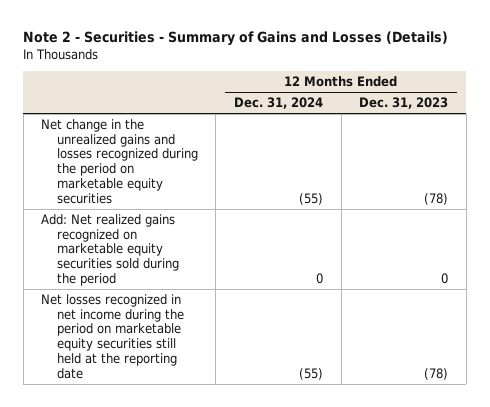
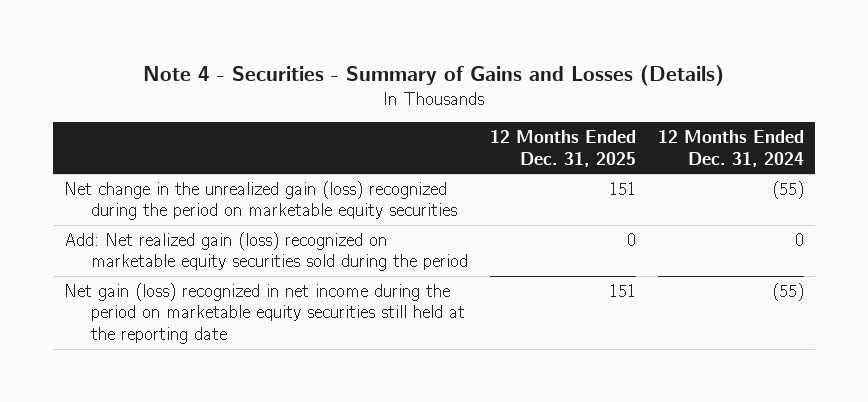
[23,31,449,47] Note 2 - Securities - Summary of Gains and Losses (Details) -> [142,64,724,86] Note 4 - Securities - Summary of Gains and Losses (Details)
[359,97,449,110] Dec. 31, 2023 -> none
none -> [490,130,637,167] 12 Months Ended Dec. 31, 2025
[41,118,198,204] Net change in the unrealized gains and losses recognized during the period on marketable equity securities -> [63,180,458,221] Net change in the unrealized gain (loss) recognized during the period on marketable equity securities
[41,213,179,287] Add: Net realized gains recognized on marketable equity securities sold during the period -> [63,231,469,272] Add: Net realized gain (loss) recognized on marketable equity securities sold during the period
[41,293,184,379] Net losses recognized in net income during the period on marketable equity securities still held at the reporting date -> [63,282,466,345] Net gain (loss) recognized in net income during the period on marketable equity securities still held at the reporting date

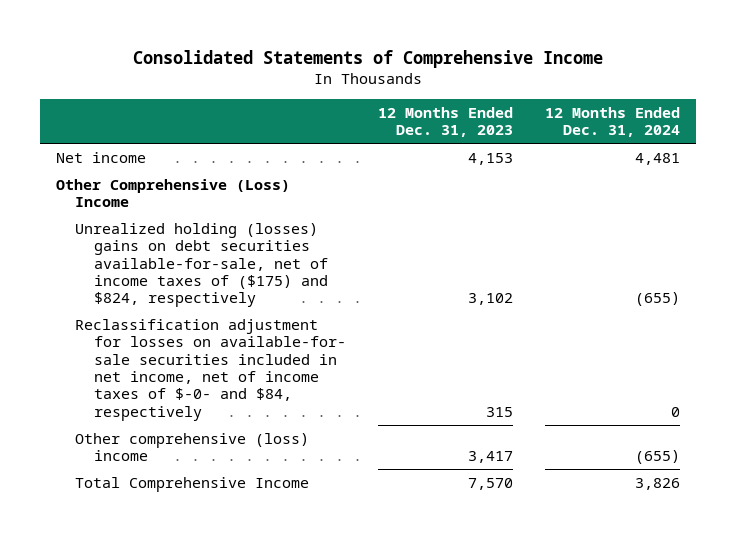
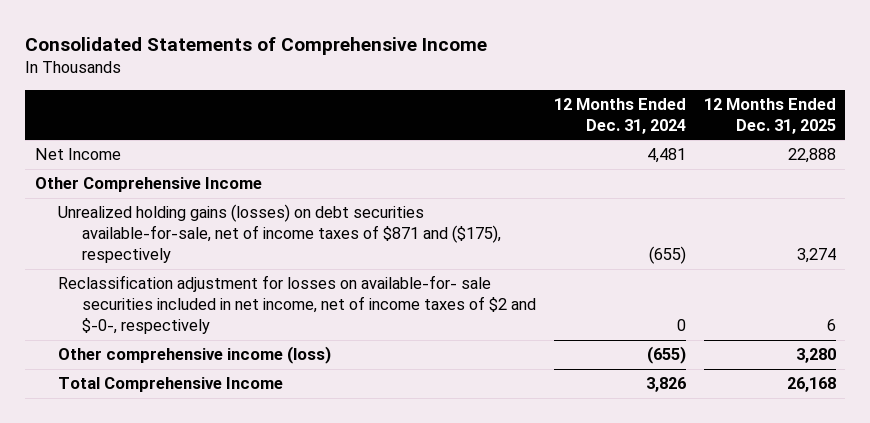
[378,106,514,138] 12 Months Ended Dec. 31, 2023 -> none
none -> [703,97,836,134] 12 Months Ended Dec. 31, 2025
[56,151,147,163] Net income -> [34,148,121,161] Net Income
[56,178,291,208] Other Comprehensive (Loss) Income -> [34,177,262,193] Other Comprehensive Income
[75,222,329,308] Unrealized holding (losses) gains on debt securities available-for-sale, net of income taxes of ($175) and $824, respectively -> [58,204,501,263] Unrealized holding gains (losses) on debt securities available-for-sale, net of income taxes of $871 and ($175), respectively
[75,318,347,421] Reclassification adjustment for losses on available-for- sale securities included in net income, net of income taxes of $-0- and $84, respectively -> [58,275,536,334] Reclassification adjustment for losses on available-for- sale securities included in net income, net of income taxes of $2 and $-0-, respectively
[75,432,310,462] Other comprehensive (loss) income -> [58,346,332,365] Other comprehensive income (loss)

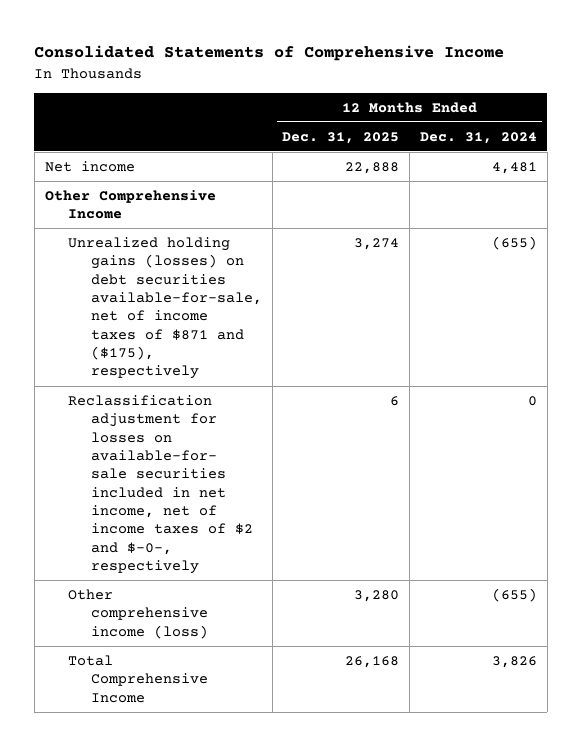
[34,148,121,161] Net Income -> [44,160,135,172] Net income

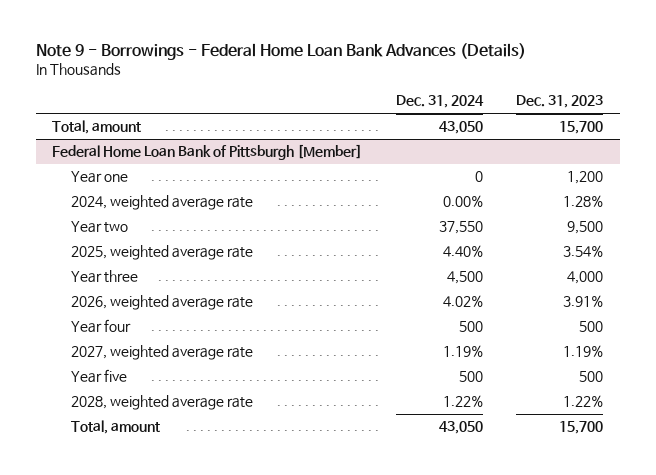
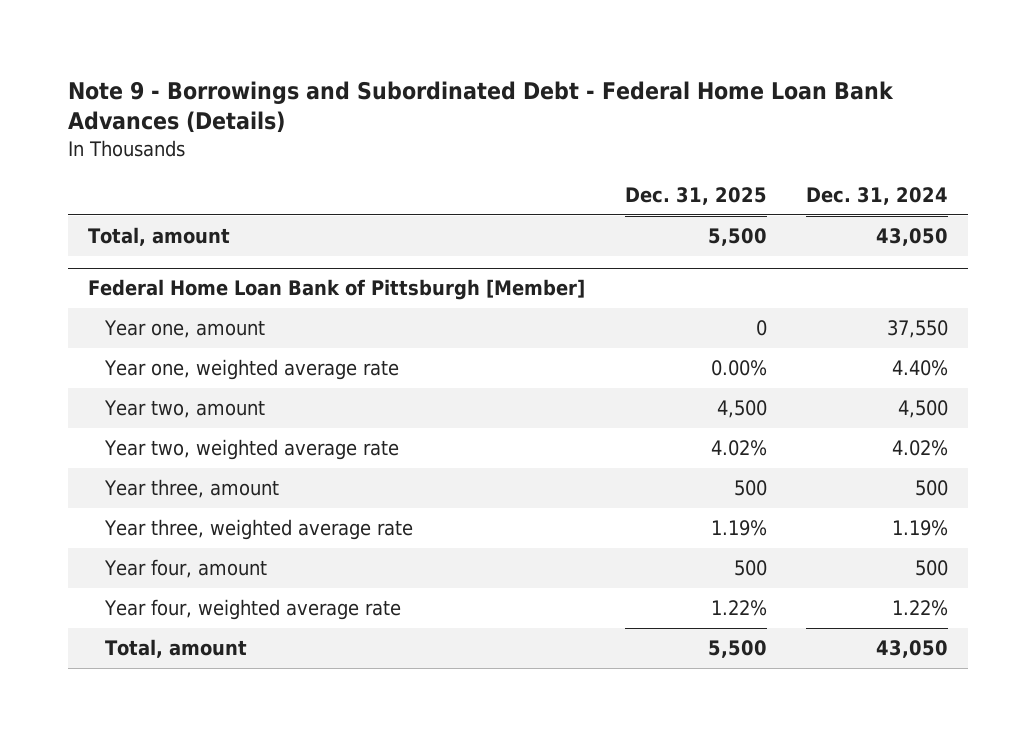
[35,43,526,61] Note 9 - Borrowings - Federal Home Loan Bank Advances (Details) -> [68,80,895,134] Note 9 - Borrowings and Subordinated Debt - Federal Home Loan Bank Advances (Details)
[516,95,604,109] Dec. 31, 2023 -> none
none -> [624,187,767,206] Dec. 31, 2025
[70,369,127,384] Year five -> none
[70,395,253,411] 2028, weighted average rate -> none
[70,171,128,184] Year one -> [103,319,265,338] Year one, amount
[474,171,483,183] 0 -> [887,319,949,338] 37,550
[70,195,253,211] 2024, weighted average rate -> [103,358,399,380] Year one, weighted average rate
[442,195,483,208] 0.00% -> [892,359,949,376] 4.40%
[70,221,128,234] Year two -> [103,399,265,418] Year two, amount
[438,221,483,235] 37,550 -> [898,399,949,418] 4,500
[70,245,253,261] 2025, weighted average rate -> [103,438,399,460] Year two, weighted average rate
[442,245,483,258] 4.40% -> [892,439,949,456] 4.02%
[70,270,138,284] Year three -> [103,478,279,498] Year three, amount
[446,271,483,285] 4,500 -> [915,479,949,496] 500
[70,295,253,311] 2026, weighted average rate -> [103,518,413,540] Year three, weighted average rate
[442,295,483,308] 4.02% -> [892,519,949,536] 1.19%
[70,319,131,334] Year four -> [103,558,267,578] Year four, amount
[70,345,253,361] 2027, weighted average rate -> [103,598,401,620] Year four, weighted average rate
[442,345,483,358] 1.19% -> [892,599,949,616] 1.22%

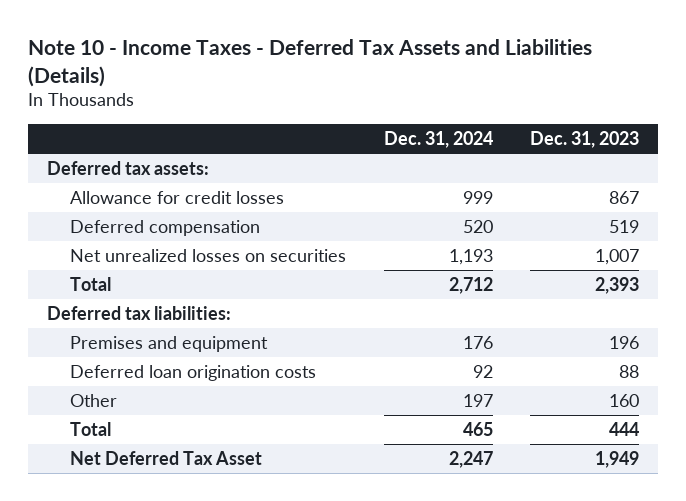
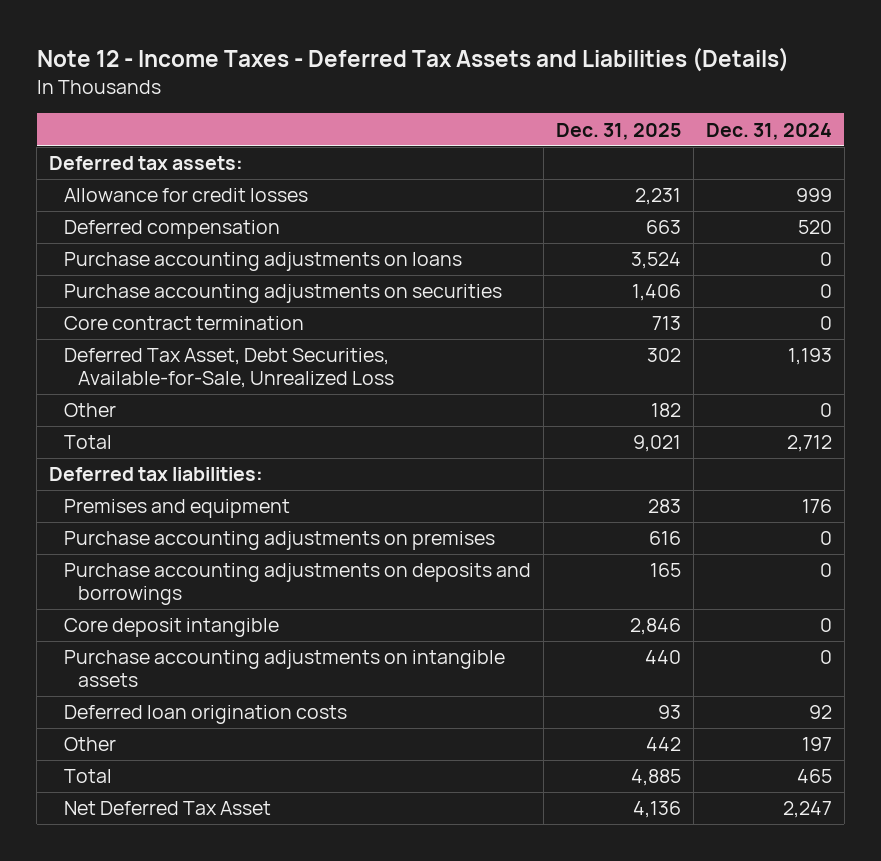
[27,39,592,87] Note 10 - Income Taxes - Deferred Tax Assets and Liabilities (Details) -> [36,47,789,73] Note 12 - Income Taxes - Deferred Tax Assets and Liabilities (Details)
[530,131,640,149] Dec. 31, 2023 -> none
none -> [555,122,681,140] Dec. 31, 2025
none -> [63,252,462,272] Purchase accounting adjustments on loans
none -> [63,284,502,304] Purchase accounting adjustments on securities
none -> [63,316,304,331] Core contract termination
[69,249,346,263] Net unrealized losses on securities -> [63,348,395,389] Deferred Tax Asset, Debt Securities, Available-for-Sale, Unrealized Loss
none -> [63,403,116,418] Other
none -> [63,531,495,551] Purchase accounting adjustments on premises
none -> [63,563,531,606] Purchase accounting adjustments on deposits and borrowings
none -> [63,618,279,638] Core deposit intangible
none -> [63,650,505,688] Purchase accounting adjustments on intangible assets

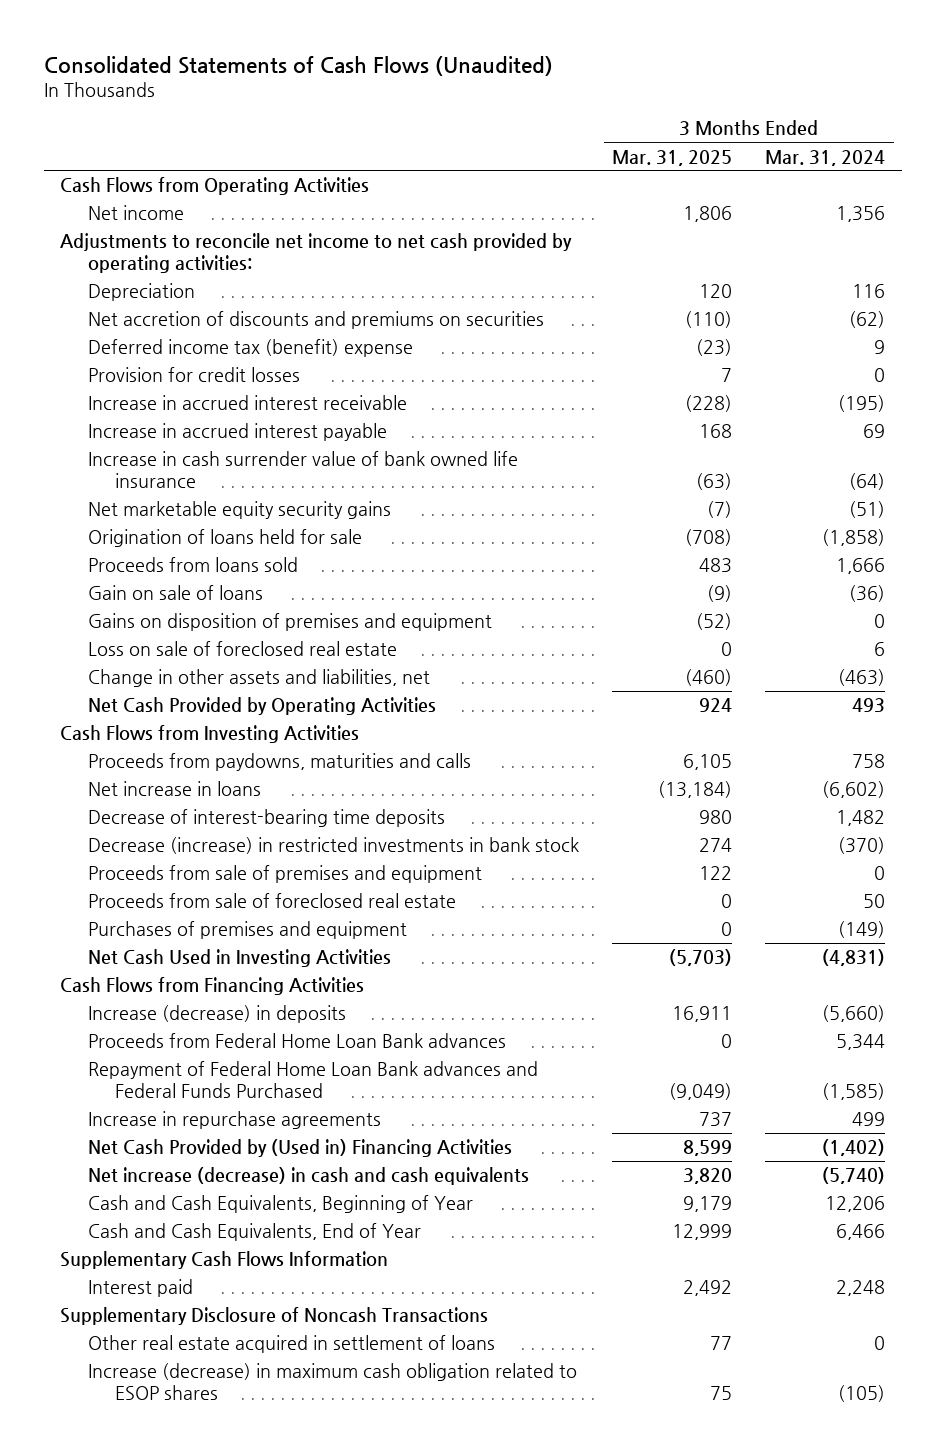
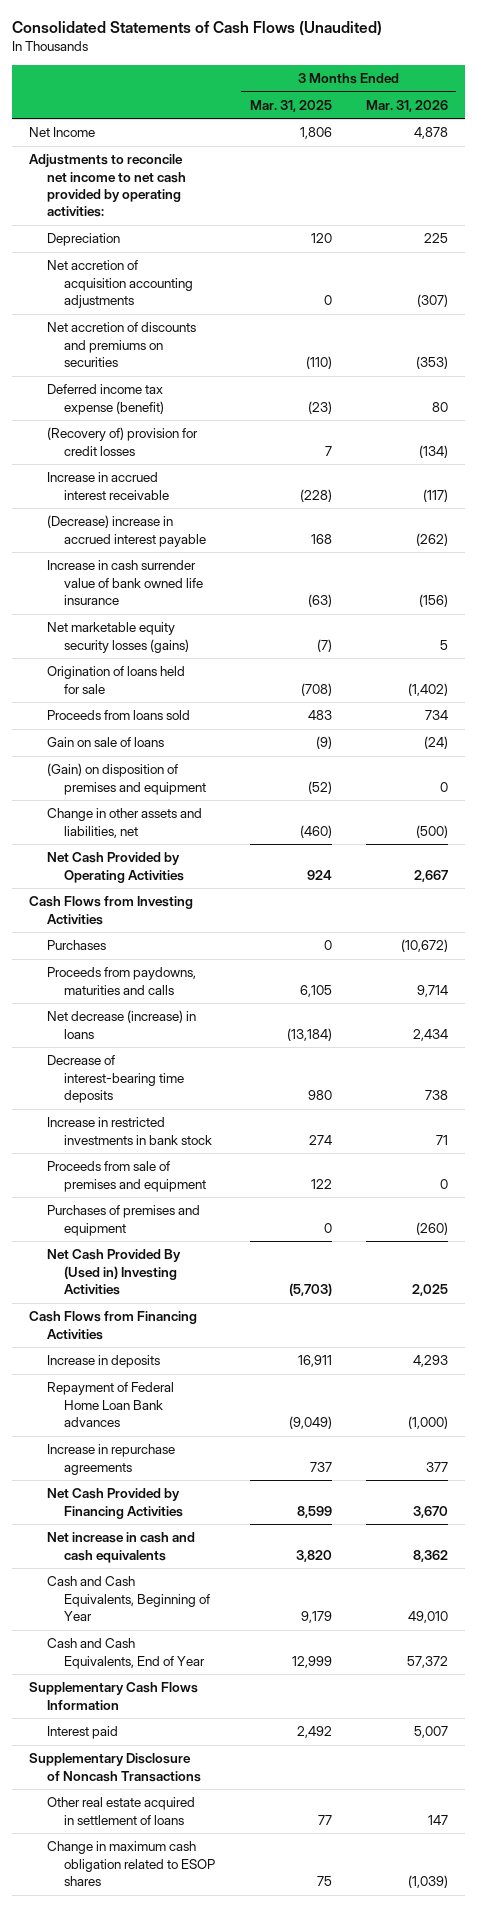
[765,149,886,166] Mar. 31, 2024 -> none
none -> [365,99,448,112] Mar. 31, 2026
[60,177,370,196] Cash Flows from Operating Activities -> none
[87,205,184,221] Net income -> [28,127,95,138] Net Income
none -> [46,260,194,309] Net accretion of acquisition accounting adjustments
[87,339,413,358] Deferred income tax (benefit) expense -> [46,384,165,415] Deferred income tax expense (benefit)
[87,367,300,383] Provision for credit losses -> [46,427,198,456] (Recovery of) provision for credit losses
[87,423,387,442] Increase in accrued interest payable -> [46,515,207,547] (Decrease) increase in accrued interest payable
[87,501,391,520] Net marketable equity security gains -> [46,622,190,653] Net marketable equity security losses (gains)
[87,641,397,657] Loss on sale of foreclosed real estate -> none
[87,613,492,632] Gains on disposition of premises and equipment -> [46,763,207,795] (Gain) on disposition of premises and equipment
none -> [46,940,106,951] Purchases
[87,781,261,797] Net increase in loans -> [46,1010,196,1039] Net decrease (increase) in loans
[87,837,579,855] Decrease (increase) in restricted investments in bank stock -> [46,1117,213,1145] Increase in restricted investments in bank stock
[87,893,456,909] Proceeds from sale of foreclosed real estate -> none
[87,949,391,968] Net Cash Used in Investing Activities -> [46,1249,181,1296] Net Cash Provided By (Used in) Investing Activities
[87,1033,506,1049] Proceeds from Federal Home Loan Bank advances -> none
[87,1005,346,1024] Increase (decrease) in deposits -> [46,1355,160,1369] Increase in deposits
[87,1061,538,1098] Repayment of Federal Home Loan Bank advances and Federal Funds Purchased -> [46,1382,174,1428] Repayment of Federal Home Loan Bank advances
[87,1139,512,1158] Net Cash Provided by (Used in) Financing Activities -> [46,1488,184,1519] Net Cash Provided by Financing Activities
[87,1167,529,1186] Net increase (decrease) in cash and cash equivalents -> [46,1532,195,1563] Net increase in cash and cash equivalents
[87,1363,577,1400] Increase (decrease) in maximum cash obligation related to ESOP shares -> [46,1841,216,1887] Change in maximum cash obligation related to ESOP shares

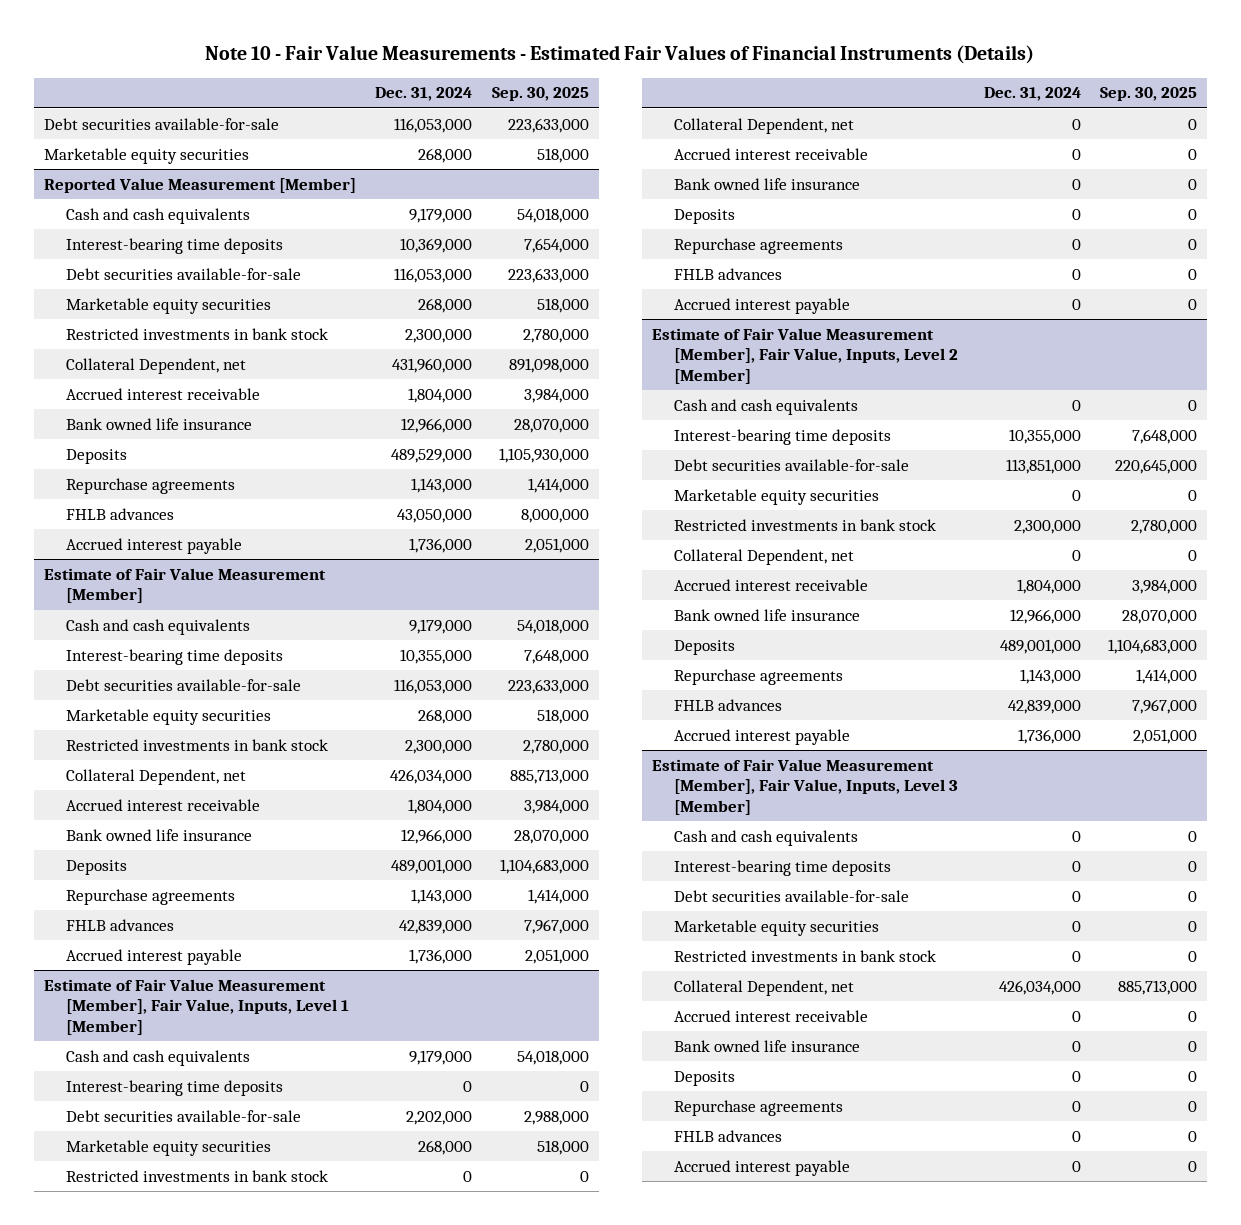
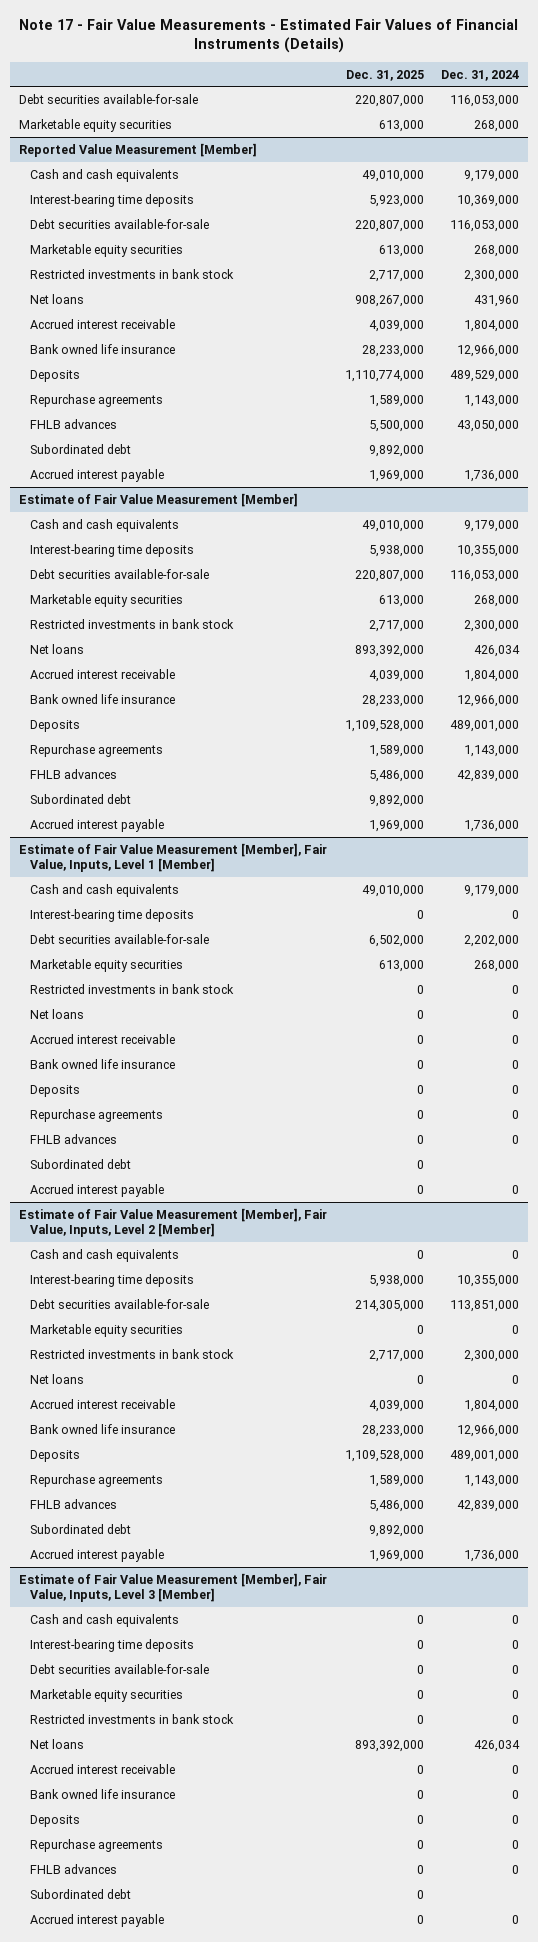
[205,45,1035,65] Note 10 - Fair Value Measurements - Estimated Fair Values of Financial Instruments (Details) -> [19,18,519,54] Note 17 - Fair Value Measurements - Estimated Fair Values of Financial Instruments (Details)
[492,87,590,102] Sep. 30, 2025 -> none
none -> [345,69,424,81] Dec. 31, 2025
[65,357,246,374] Collateral Dependent, net -> [30,293,85,304] Net loans
[392,357,473,373] 431,960,000 -> [474,294,520,307] 431,960
none -> [30,443,132,454] Subordinated debt
[65,768,246,785] Collateral Dependent, net -> [30,643,85,654] Net loans
[390,768,473,784] 426,034,000 -> [474,644,521,657] 426,034
none -> [30,793,132,804] Subordinated debt
[673,117,854,134] Collateral Dependent, net -> [30,1008,85,1019] Net loans
none -> [30,1158,132,1169] Subordinated debt
[673,548,854,565] Collateral Dependent, net -> [30,1373,85,1384] Net loans
none -> [30,1523,132,1534] Subordinated debt
[673,979,854,996] Collateral Dependent, net -> [30,1738,85,1749] Net loans
[998,979,1081,995] 426,034,000 -> [474,1739,521,1752] 426,034
none -> [30,1888,132,1899] Subordinated debt

